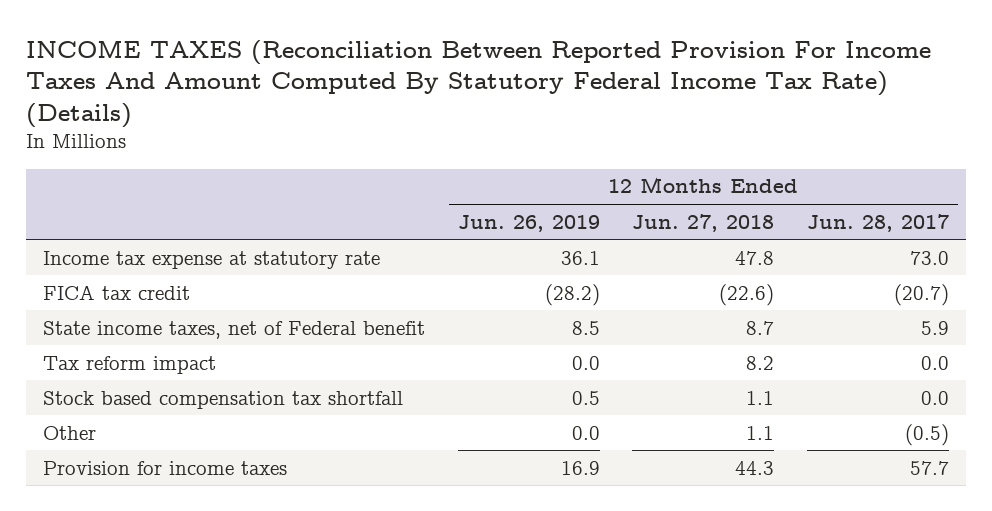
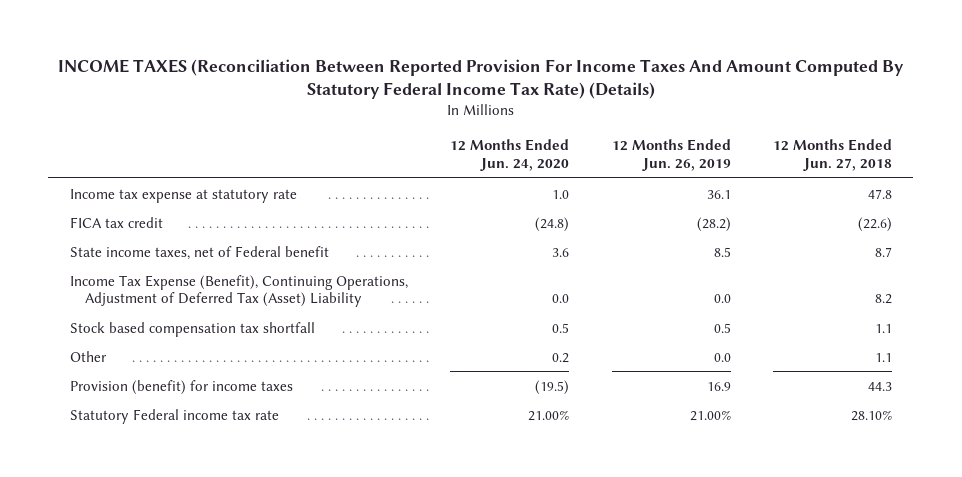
[807,213,950,232] Jun. 28, 2017 -> none
none -> [450,138,570,171] 12 Months Ended Jun. 24, 2020
[42,355,216,374] Tax reform impact -> [69,274,408,308] Income Tax Expense (Benefit), Continuing Operations, Adjustment of Deferred Tax (Asset) Liability
[42,460,287,475] Provision for income taxes -> [69,379,293,395] Provision (benefit) for income taxes
none -> [69,408,279,424] Statutory Federal income tax rate

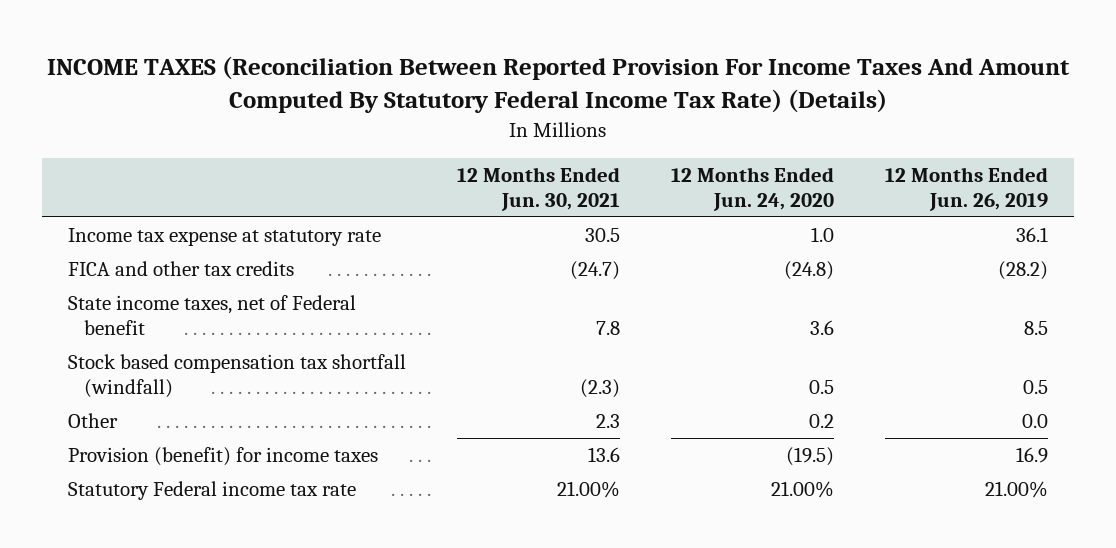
[773,138,893,171] 12 Months Ended Jun. 27, 2018 -> none
none -> [456,167,620,212] 12 Months Ended Jun. 30, 2021
[69,216,163,228] FICA tax credit -> [67,261,294,277] FICA and other tax credits
[69,274,408,308] Income Tax Expense (Benefit), Continuing Operations, Adjustment of Deferred Tax (Asset) Liability -> none
[69,321,315,337] Stock based compensation tax shortfall -> [67,354,406,399] Stock based compensation tax shortfall (windfall)

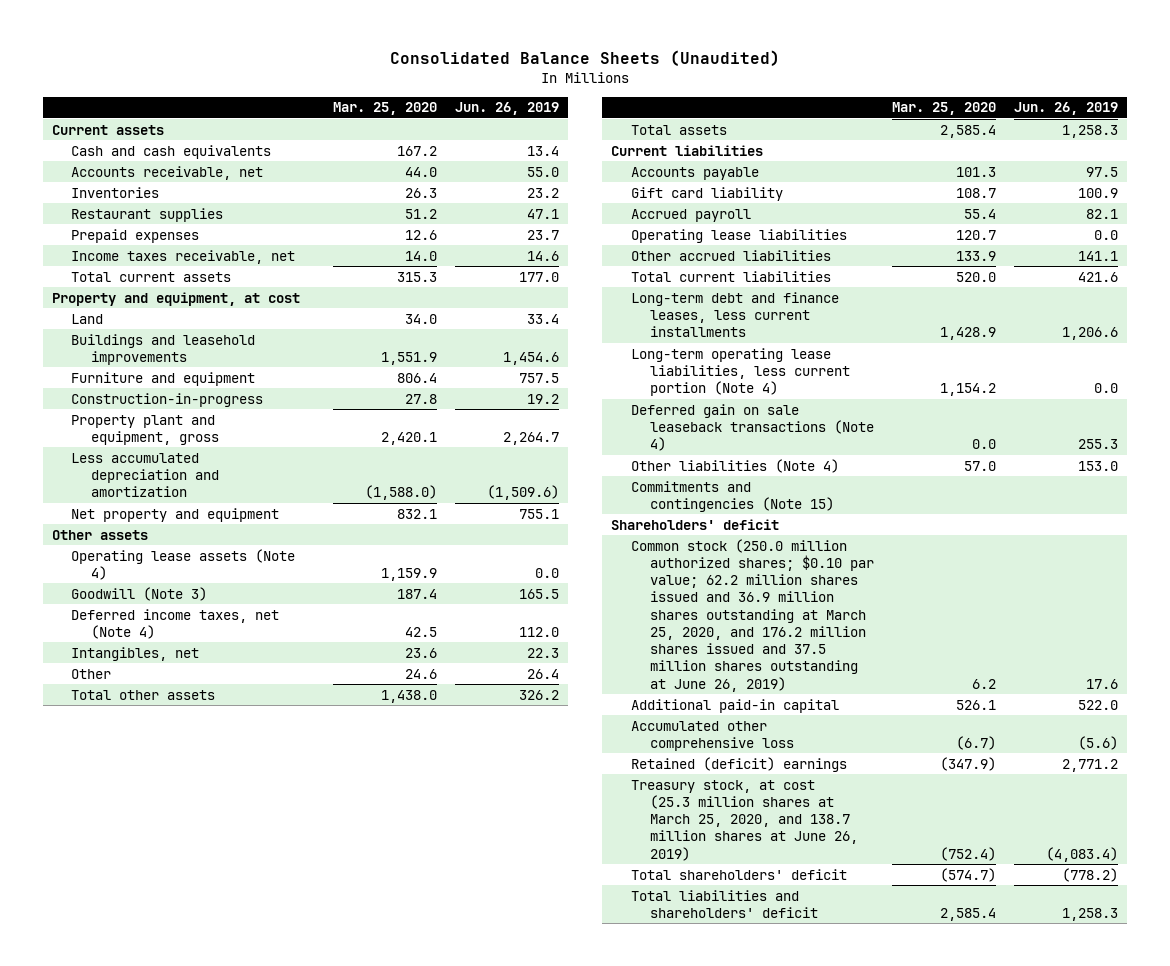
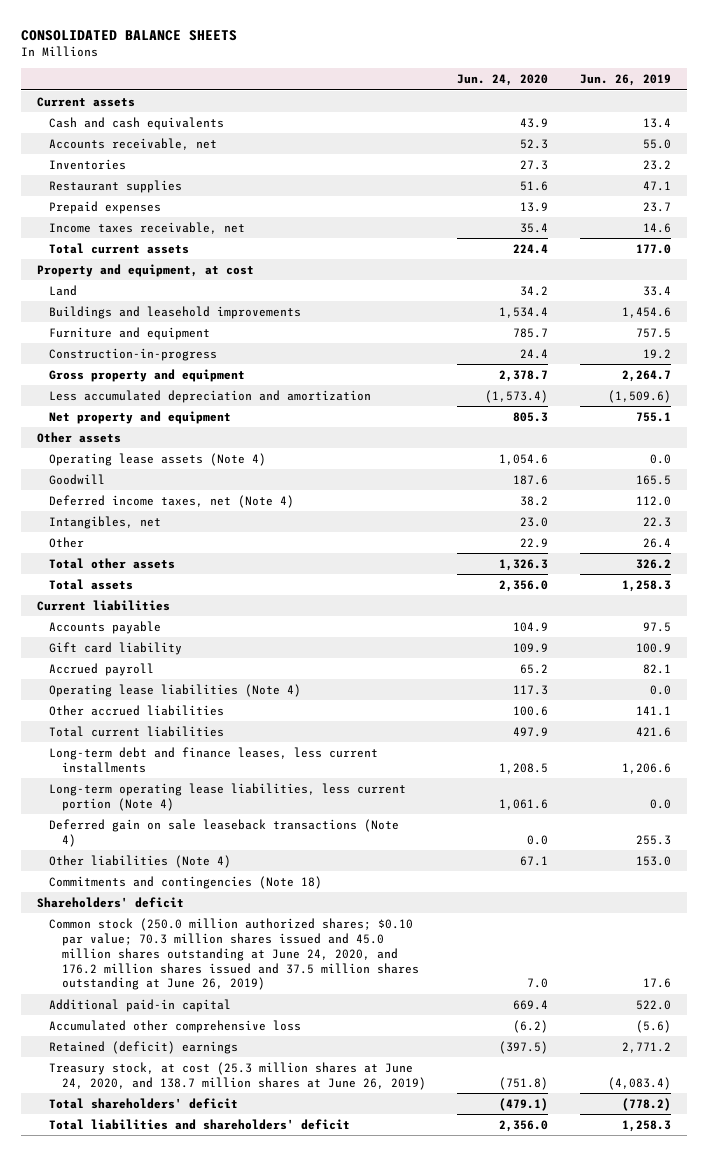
[390,50,781,67] Consolidated Balance Sheets (Unaudited) -> [21,30,238,42] CONSOLIDATED BALANCE SHEETS
[332,102,437,116] Mar. 25, 2020 -> none
none -> [457,74,549,87] Jun. 24, 2020
[71,414,219,445] Property plant and equipment, gross -> [49,368,246,382] Gross property and equipment
[71,586,208,601] Goodwill (Note 3) -> [49,473,106,485] Goodwill
[630,228,847,243] Operating lease liabilities -> [49,683,302,697] Operating lease liabilities (Note 4)
[630,480,835,512] Commitments and contingencies (Note 15) -> [49,875,323,889] Commitments and contingencies (Note 18)
[630,538,875,692] Common stock (250.0 million authorized shares; $0.10 par value; 62.2 million shares issued and 36.9 million shares outstanding at March 25, 2020, and 176.2 million shares issued and 37.5 million shares outstanding at June 26, 2019) -> [49,917,419,991] Common stock (250.0 million authorized shares; $0.10 par value; 70.3 million shares issued and 45.0 million shares outstanding at June 24, 2020, and 176.2 million shares issued and 37.5 million shares outstanding at June 26, 2019)
[630,779,859,861] Treasury stock, at cost (25.3 million shares at March 25, 2020, and 138.7 million shares at June 26, 2019) -> [49,1061,426,1090] Treasury stock, at cost (25.3 million shares at June 24, 2020, and 138.7 million shares at June 26, 2019)

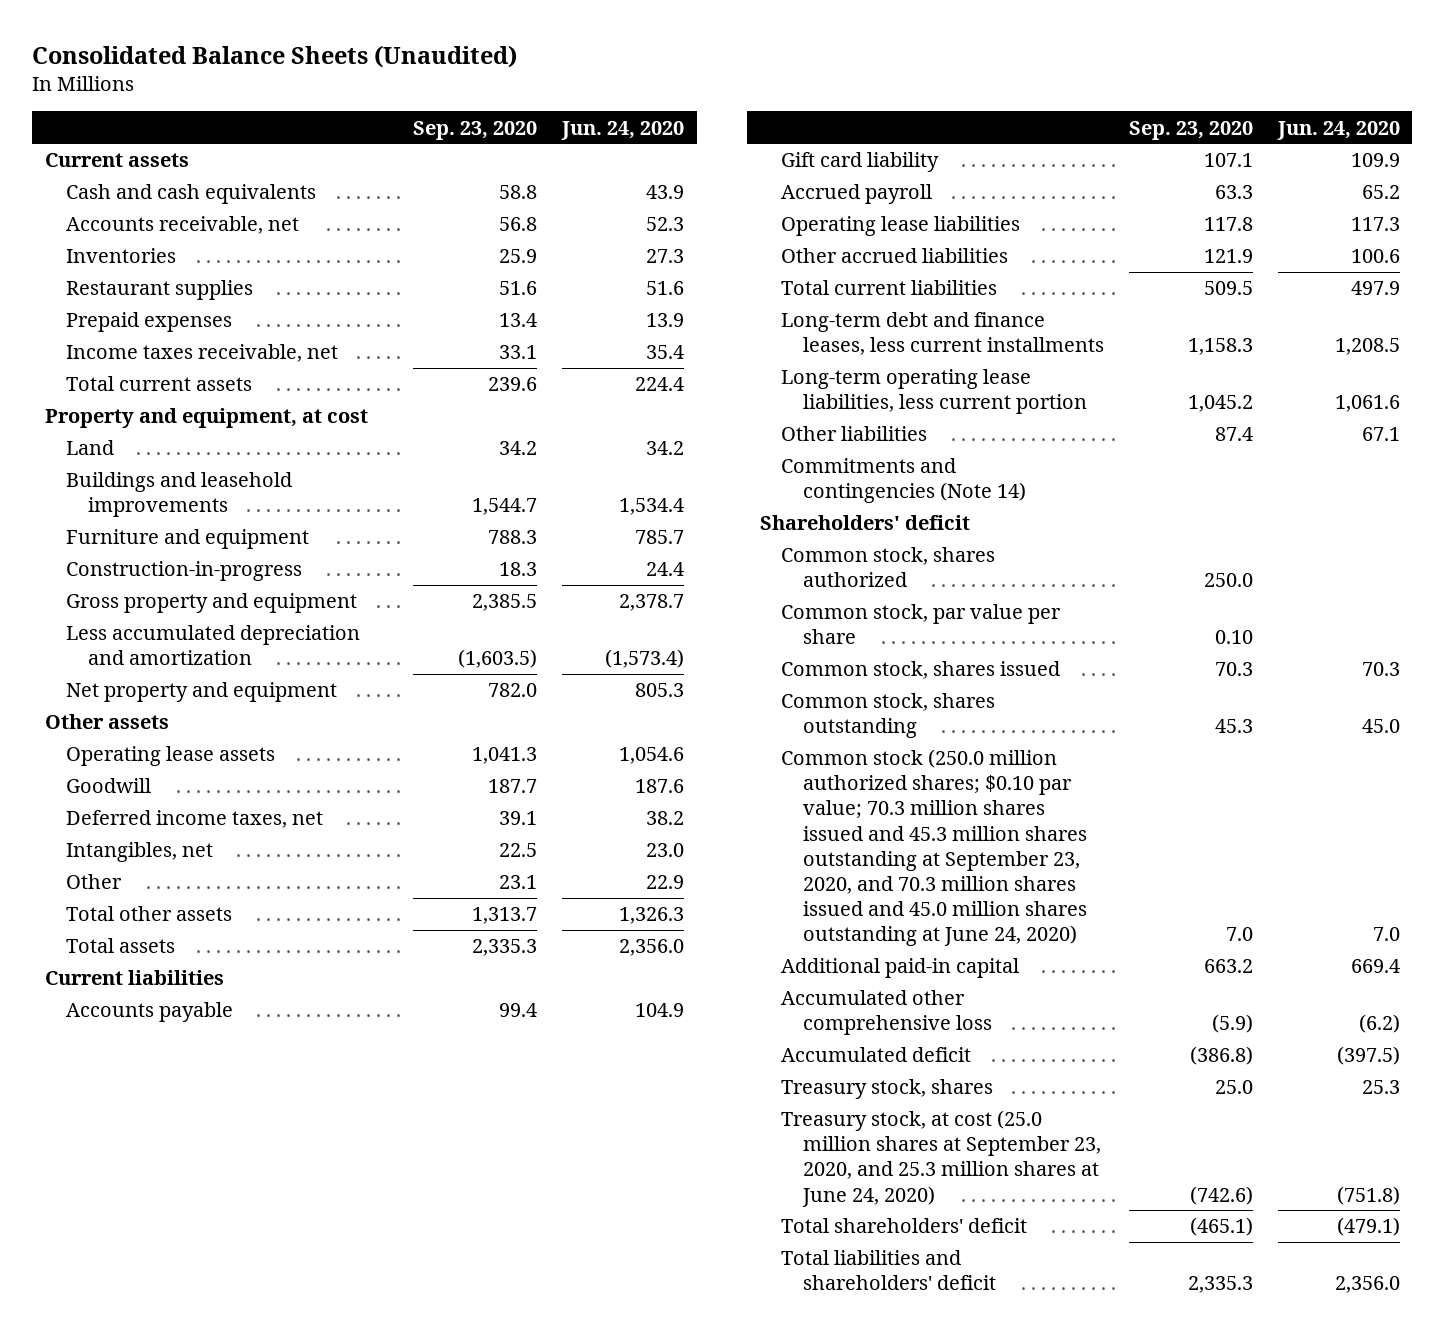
[21,30,238,42] CONSOLIDATED BALANCE SHEETS -> [32,44,518,68] Consolidated Balance Sheets (Unaudited)
[579,74,671,87] Jun. 26, 2019 -> none
none -> [413,120,538,140] Sep. 23, 2020
[49,452,267,466] Operating lease assets (Note 4) -> [66,746,276,767] Operating lease assets
[49,494,295,508] Deferred income taxes, net (Note 4) -> [66,810,324,829] Deferred income taxes, net
[49,683,302,697] Operating lease liabilities (Note 4) -> [781,216,1021,237] Operating lease liabilities
[49,818,400,847] Deferred gain on sale leaseback transactions (Note 4) -> none
[49,782,407,811] Long-term operating lease liabilities, less current portion (Note 4) -> [781,369,1087,415] Long-term operating lease liabilities, less current portion
[49,854,232,868] Other liabilities (Note 4) -> [781,426,928,442] Other liabilities
[49,875,323,889] Commitments and contingencies (Note 18) -> [781,458,1026,504] Commitments and contingencies (Note 14)
none -> [781,547,996,588] Common stock, shares authorized
none -> [781,604,1062,645] Common stock, par value per share
none -> [781,661,1061,680] Common stock, shares issued
none -> [781,693,996,739] Common stock, shares outstanding
[49,917,419,991] Common stock (250.0 million authorized shares; $0.10 par value; 70.3 million shares issued and 45.0 million shares outstanding at June 24, 2020, and 176.2 million shares issued and 37.5 million shares outstanding at June 26, 2019) -> [781,749,1087,946] Common stock (250.0 million authorized shares; $0.10 par value; 70.3 million shares issued and 45.3 million shares outstanding at September 23, 2020, and 70.3 million shares issued and 45.0 million shares outstanding at June 24, 2020)
[49,1040,239,1054] Retained (deficit) earnings -> [781,1047,972,1063] Accumulated deficit
none -> [781,1079,994,1100] Treasury stock, shares
[49,1061,426,1090] Treasury stock, at cost (25.3 million shares at June 24, 2020, and 138.7 million shares at June 26, 2019) -> [781,1110,1101,1207] Treasury stock, at cost (25.0 million shares at September 23, 2020, and 25.3 million shares at June 24, 2020)

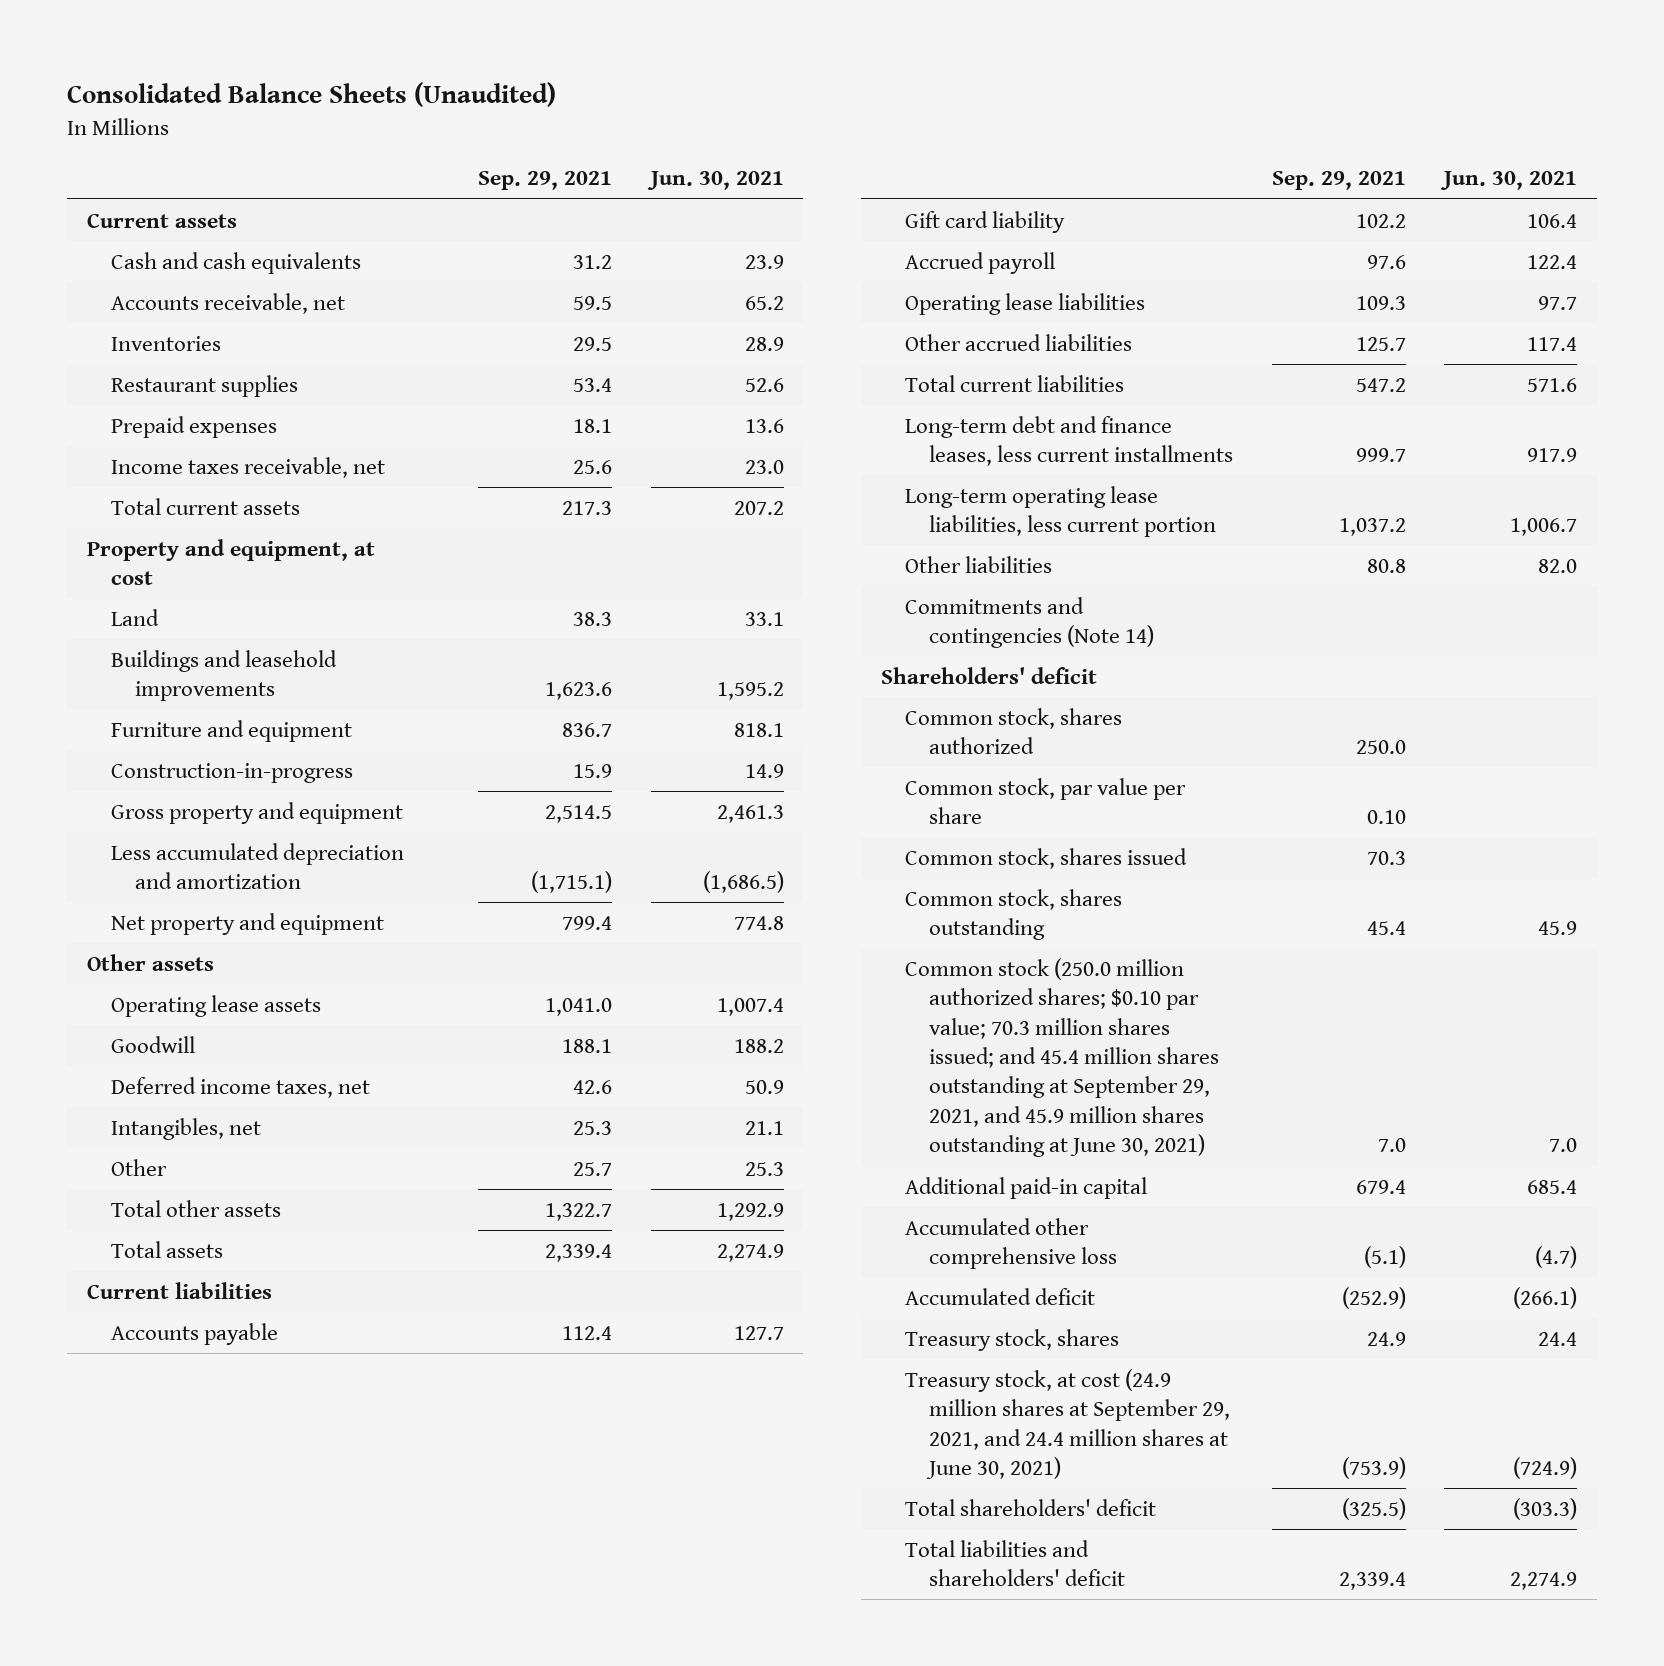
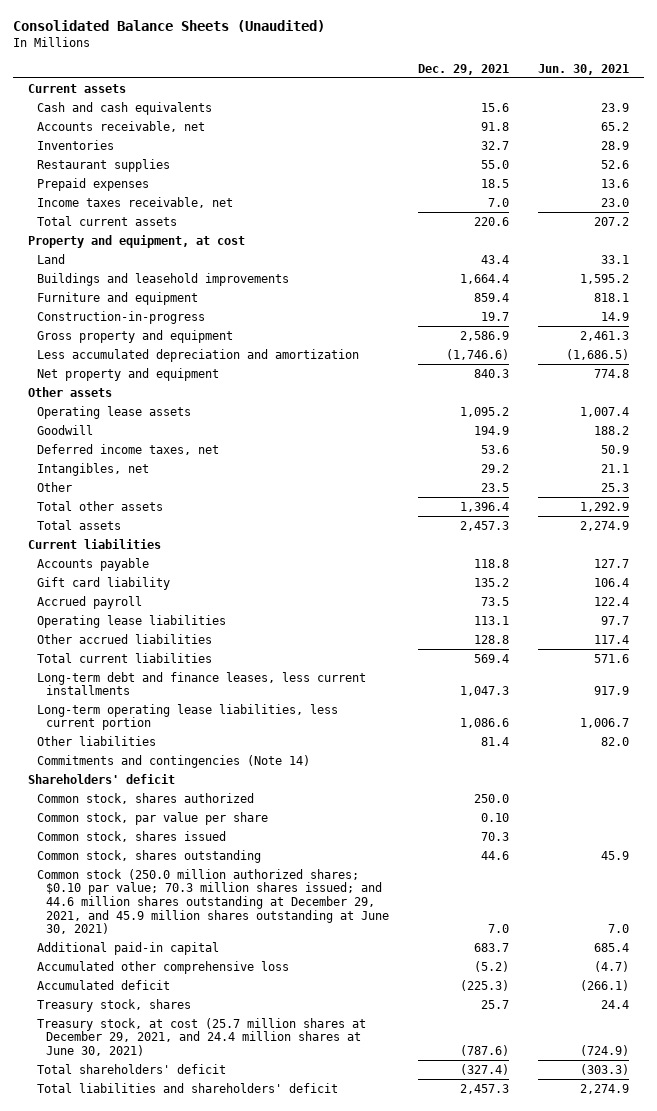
[477,171,612,191] Sep. 29, 2021 -> none
none -> [417,63,509,75] Dec. 29, 2021
[904,957,1219,1158] Common stock (250.0 million authorized shares; $0.10 par value; 70.3 million shares issued; and 45.4 million shares outstanding at September 29, 2021, and 45.9 million shares outstanding at June 30, 2021) -> [36,868,389,935] Common stock (250.0 million authorized shares; $0.10 par value; 70.3 million shares issued; and 44.6 million shares outstanding at December 29, 2021, and 45.9 million shares outstanding at June 30, 2021)
[904,1368,1230,1479] Treasury stock, at cost (24.9 million shares at September 29, 2021, and 24.4 million shares at June 30, 2021) -> [36,1017,366,1056] Treasury stock, at cost (25.7 million shares at December 29, 2021, and 24.4 million shares at June 30, 2021)

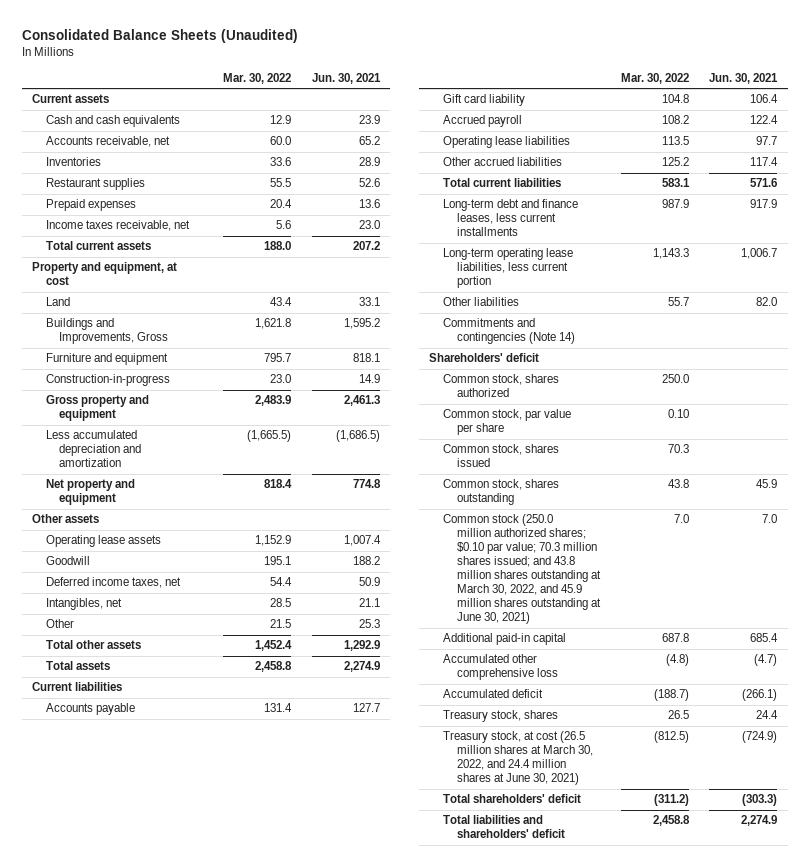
[417,63,509,75] Dec. 29, 2021 -> none
none -> [223,72,292,84] Mar. 30, 2022
[36,272,289,286] Buildings and leasehold improvements -> [45,318,169,345] Buildings and Improvements, Gross
[36,868,389,935] Common stock (250.0 million authorized shares; $0.10 par value; 70.3 million shares issued; and 44.6 million shares outstanding at December 29, 2021, and 45.9 million shares outstanding at June 30, 2021) -> [443,514,602,625] Common stock (250.0 million authorized shares; $0.10 par value; 70.3 million shares issued; and 43.8 million shares outstanding at March 30, 2022, and 45.9 million shares outstanding at June 30, 2021)
[36,1017,366,1056] Treasury stock, at cost (25.7 million shares at December 29, 2021, and 24.4 million shares at June 30, 2021) -> [443,731,594,786] Treasury stock, at cost (26.5 million shares at March 30, 2022, and 24.4 million shares at June 30, 2021)

